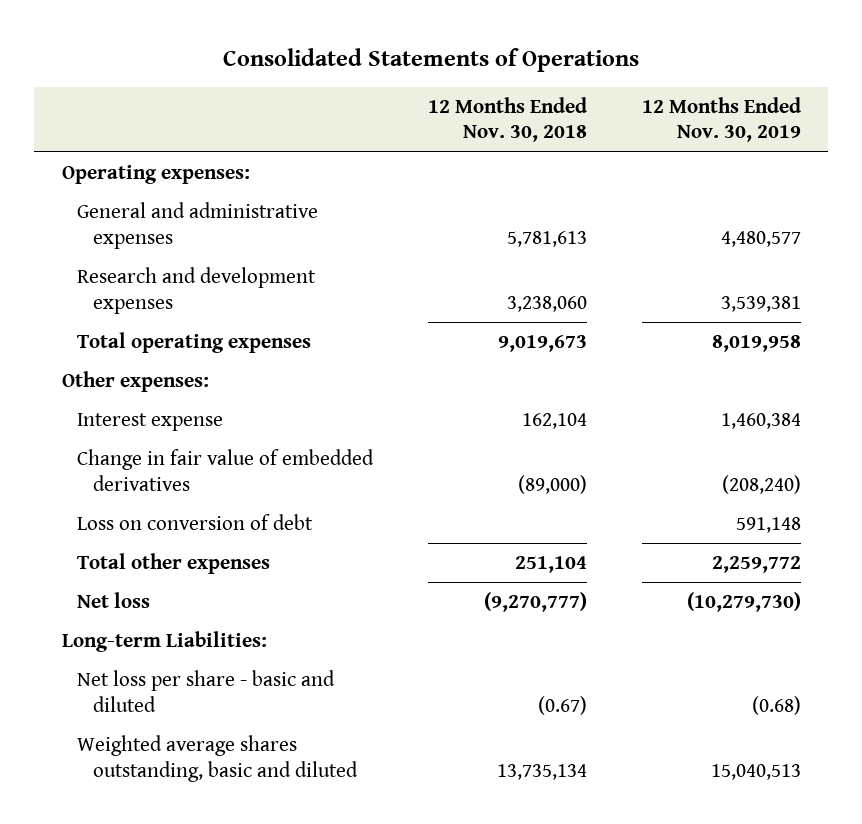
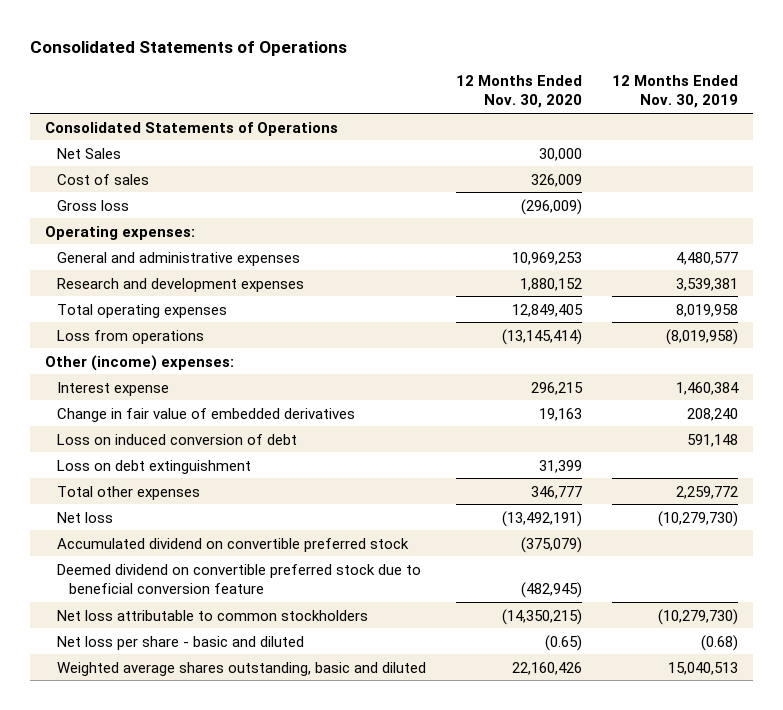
[427,96,587,143] 12 Months Ended Nov. 30, 2018 -> none
none -> [455,75,582,109] 12 Months Ended Nov. 30, 2020
none -> [44,121,338,136] Consolidated Statements of Operations
none -> [56,147,121,159] Net Sales
none -> [56,173,149,185] Cost of sales
none -> [56,199,129,211] Gross loss
none -> [56,329,204,344] Loss from operations
[61,370,209,392] Other expenses: -> [44,354,234,371] Other (income) expenses:
[721,474,801,494] (208,240) -> [687,407,739,421] 208,240
[77,513,314,530] Loss on conversion of debt -> [56,433,297,445] Loss on induced conversion of debt
none -> [56,459,251,474] Loss on debt extinguishment
[61,630,267,652] Long-term Liabilities: -> none
none -> [56,537,409,552] Accumulated dividend on convertible preferred stock
none -> [56,563,421,594] Deemed dividend on convertible preferred stock due to beneficial conversion feature
none -> [56,609,368,621] Net loss attributable to common stockholders

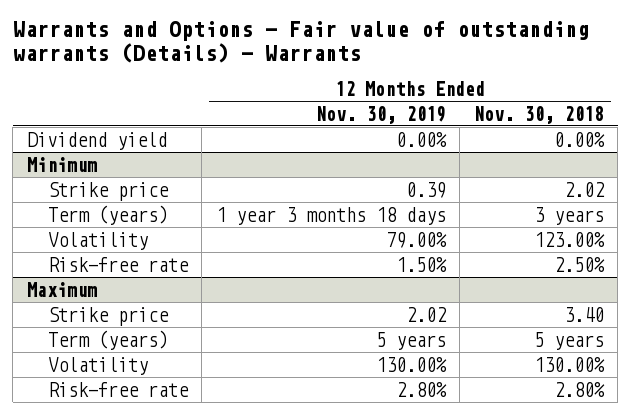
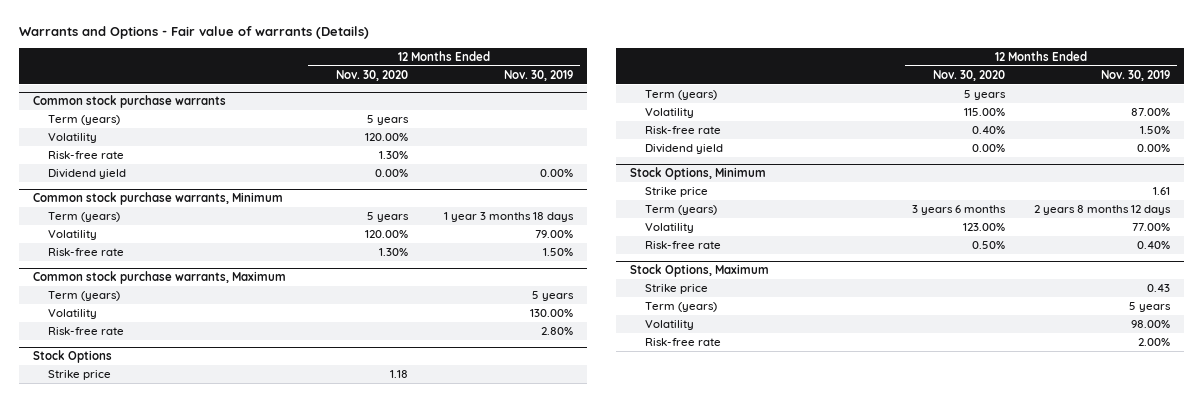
[12,20,589,63] Warrants and Options - Fair value of outstanding warrants (Details) - Warrants -> [18,26,369,40] Warrants and Options - Fair value of warrants (Details)
[473,105,604,124] Nov. 30, 2018 -> none
none -> [336,69,409,81] Nov. 30, 2020
none -> [33,95,227,109] Common stock purchase warrants
none -> [48,115,121,126] Term (years)
none -> [48,133,98,144] Volatility
none -> [48,151,125,160] Risk-free rate
[26,156,97,172] Minimum -> none
[47,181,169,201] Strike price -> none
none -> [33,192,284,206] Common stock purchase warrants, Minimum
[26,281,97,297] Maximum -> none
[47,306,169,326] Strike price -> none
none -> [33,271,287,285] Common stock purchase warrants, Maximum
none -> [33,350,113,364] Stock Options
none -> [48,370,112,381] Strike price
none -> [644,90,717,101] Term (years)
none -> [644,108,694,119] Volatility
none -> [644,126,721,135] Risk-free rate
none -> [644,144,723,155] Dividend yield
none -> [630,167,767,181] Stock Options, Minimum
none -> [644,187,708,198] Strike price
none -> [644,205,717,216] Term (years)
none -> [644,223,694,234] Volatility
none -> [644,241,721,250] Risk-free rate
none -> [630,264,770,278] Stock Options, Maximum
none -> [644,284,708,295] Strike price
none -> [644,302,717,313] Term (years)
none -> [644,320,694,331] Volatility
none -> [644,338,721,347] Risk-free rate

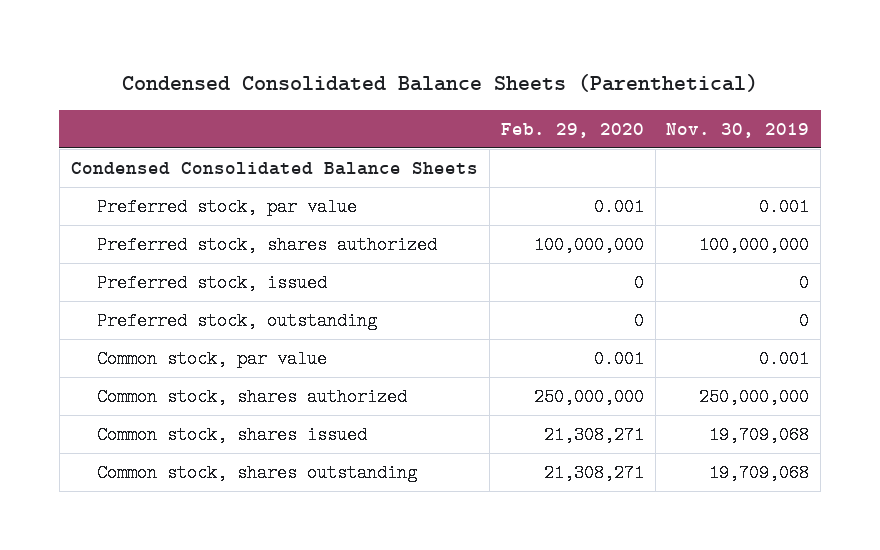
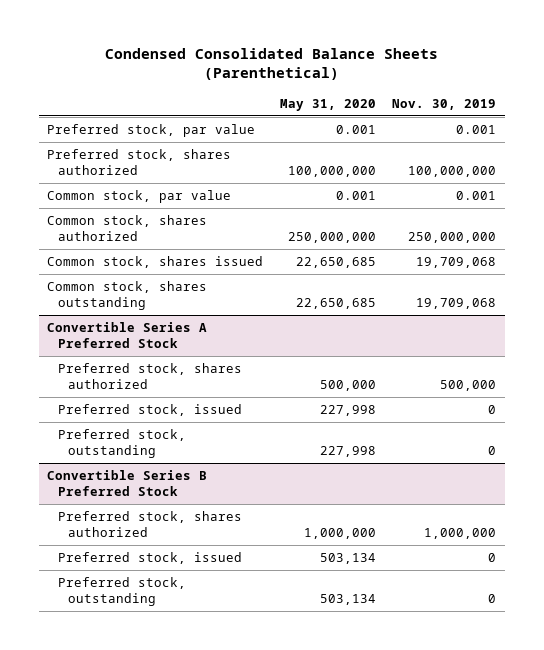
[500,122,644,138] Feb. 29, 2020 -> none
none -> [279,98,376,111] May 31, 2020
[70,161,478,175] Condensed Consolidated Balance Sheets -> none
[96,273,327,292] Preferred stock, issued -> none
[96,311,377,330] Preferred stock, outstanding -> none
none -> [47,322,208,349] Convertible Series A Preferred Stock
none -> [57,363,242,390] Preferred stock, shares authorized
none -> [57,404,242,417] Preferred stock, issued
none -> [57,429,186,459] Preferred stock, outstanding
none -> [47,470,208,497] Convertible Series B Preferred Stock
none -> [57,511,242,538] Preferred stock, shares authorized
none -> [57,552,242,565] Preferred stock, issued
none -> [57,577,186,607] Preferred stock, outstanding

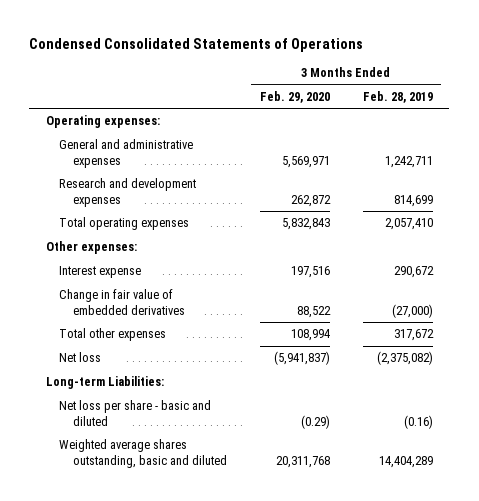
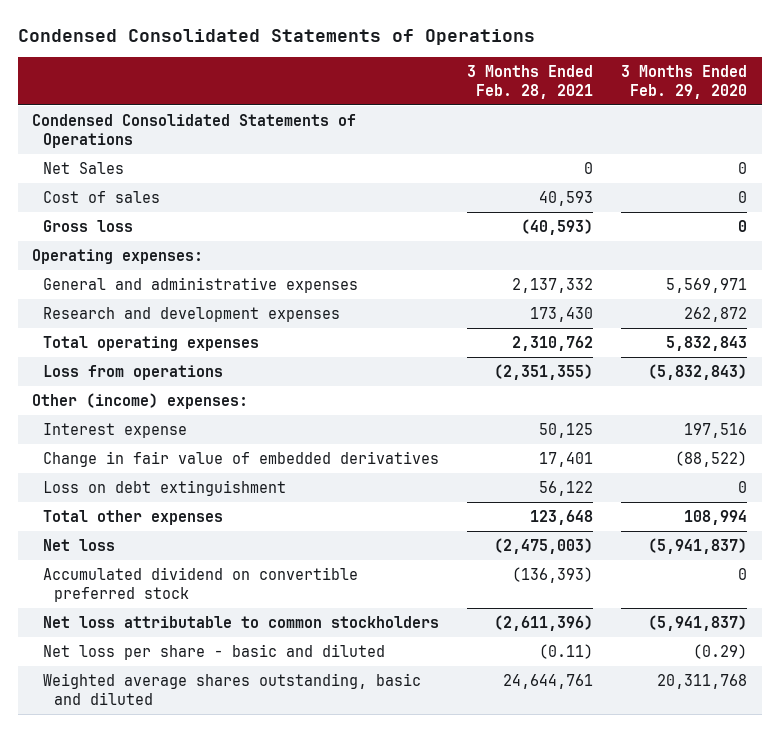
[362,90,433,103] Feb. 28, 2019 -> none
none -> [467,64,594,100] 3 Months Ended Feb. 28, 2021
none -> [32,113,357,149] Condensed Consolidated Statements of Operations
none -> [42,161,124,174] Net Sales
none -> [42,190,160,203] Cost of sales
none -> [42,219,133,232] Gross loss
none -> [42,364,223,380] Loss from operations
[45,241,137,255] Other expenses: -> [32,392,249,409] Other (income) expenses:
[296,305,331,318] 88,522 -> [675,450,748,467] (88,522)
none -> [42,479,286,496] Loss on debt extinguishment
[45,376,164,390] Long-term Liabilities: -> none
none -> [42,566,358,603] Accumulated dividend on convertible preferred stock
none -> [42,615,439,628] Net loss attributable to common stockholders

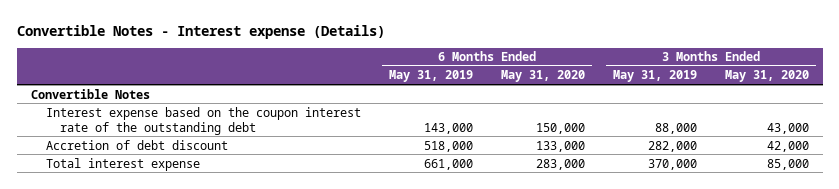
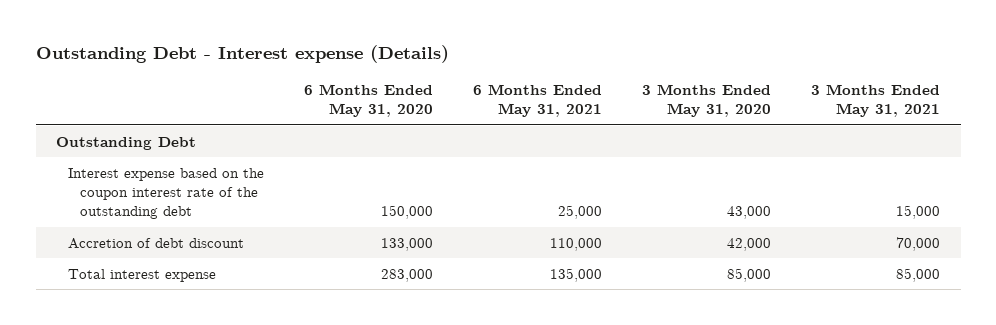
[16,24,385,39] Convertible Notes - Interest expense (Details) -> [35,45,449,64] Outstanding Debt - Interest expense (Details)
[388,70,473,83] May 31, 2019 -> none
[612,70,697,83] May 31, 2019 -> none
none -> [473,83,603,118] 6 Months Ended May 31, 2021
none -> [811,83,941,118] 3 Months Ended May 31, 2021
[30,88,150,99] Convertible Notes -> [55,136,196,150] Outstanding Debt

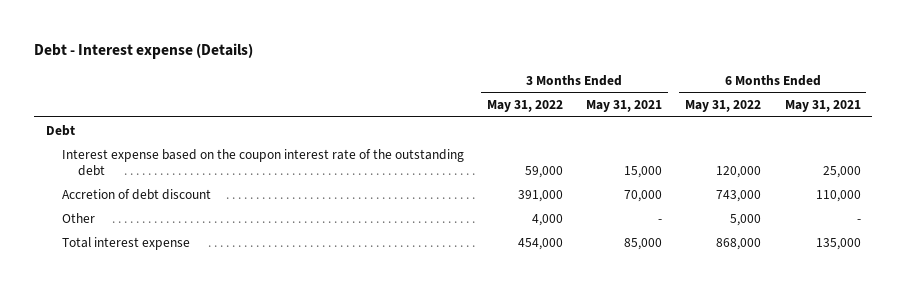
[35,45,449,64] Outstanding Debt - Interest expense (Details) -> [34,43,254,60] Debt - Interest expense (Details)
[303,83,433,118] 6 Months Ended May 31, 2020 -> none
[642,83,772,118] 3 Months Ended May 31, 2020 -> none
none -> [486,100,563,113] May 31, 2022
none -> [685,100,762,113] May 31, 2022
[55,136,196,150] Outstanding Debt -> [45,124,75,136] Debt
none -> [61,212,95,223] Other

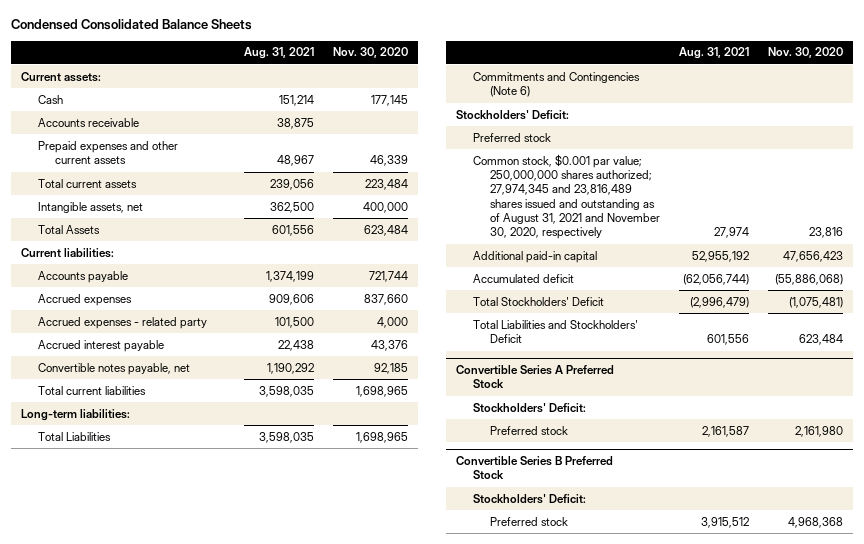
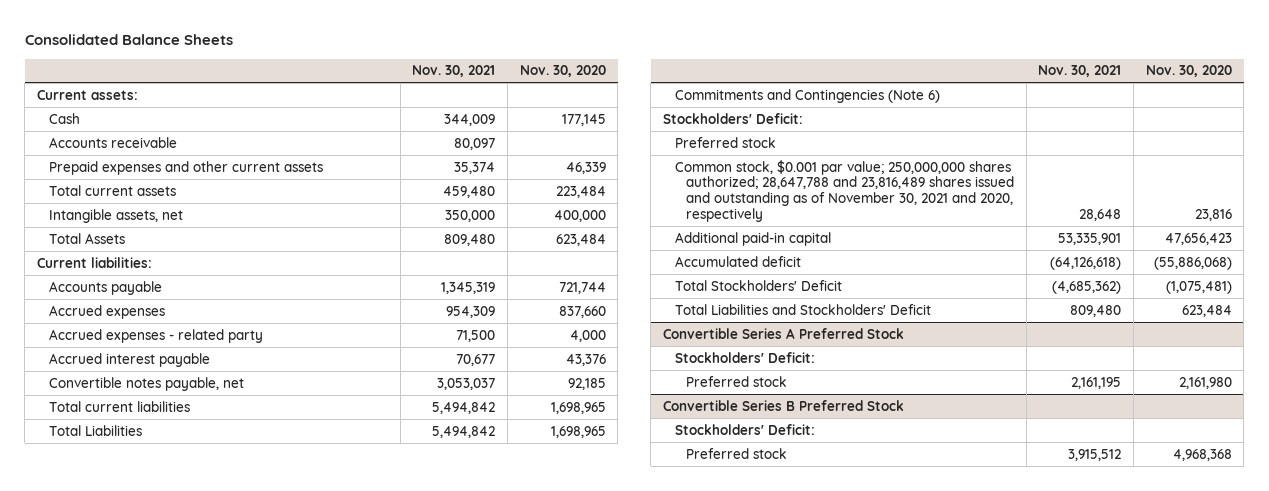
[11,19,253,31] Condensed Consolidated Balance Sheets -> [24,34,233,46] Consolidated Balance Sheets
[243,47,314,60] Aug. 31, 2021 -> none
none -> [412,65,496,78] Nov. 30, 2021
[20,408,130,421] Long-term liabilities: -> none
[473,153,661,240] Common stock, $0.001 par value; 250,000,000 shares authorized; 27,974,345 and 23,816,489 shares issued and outstanding as of August 31, 2021 and November 30, 2020, respectively -> [674,159,1015,223] Common stock, $0.001 par value; 250,000,000 shares authorized; 28,647,788 and 23,816,489 shares issued and outstanding as of November 30, 2021 and 2020, respectively

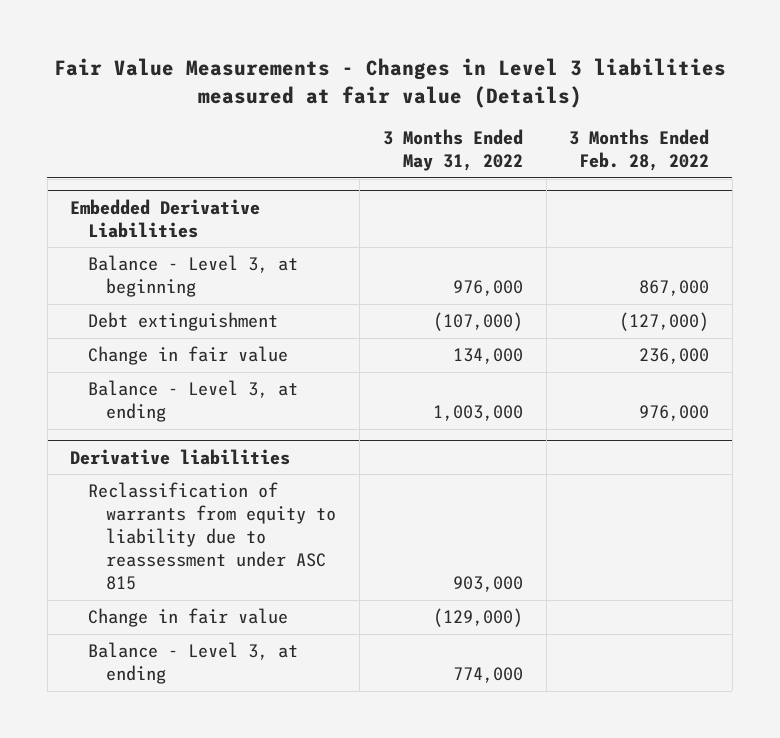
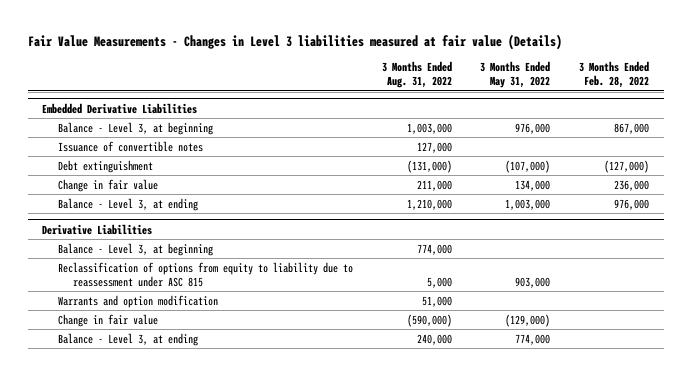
none -> [381,61,452,89] 3 Months Ended Aug. 31, 2022
none -> [57,140,203,152] Issuance of convertible notes
[70,448,291,465] Derivative liabilities -> [42,223,153,235] Derivative Liabilities
none -> [57,242,213,256] Balance - Level 3, at beginning
[88,482,337,590] Reclassification of warrants from equity to liability due to reassessment under ASC 815 -> [57,261,353,287] Reclassification of options from equity to liability due to reassessment under ASC 815
none -> [57,294,218,308] Warrants and option modification

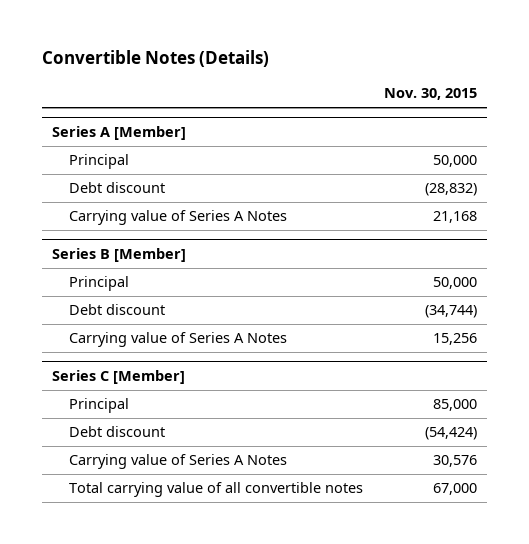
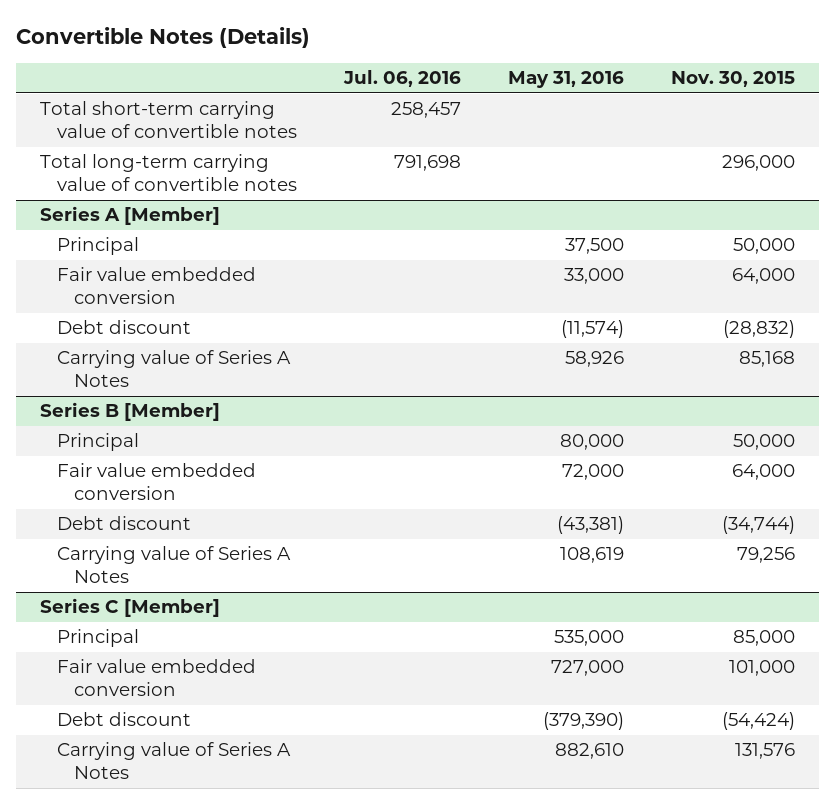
none -> [342,70,461,88] Jul. 06, 2016
none -> [508,71,625,89] May 31, 2016
none -> [39,101,297,139] Total short-term carrying value of convertible notes
none -> [39,154,297,192] Total long-term carrying value of convertible notes
none -> [56,267,256,305] Fair value embedded conversion
[433,211,478,224] 21,168 -> [739,351,796,368] 85,168
none -> [56,463,256,501] Fair value embedded conversion
[433,333,478,346] 15,256 -> [737,547,796,564] 79,256
none -> [56,659,256,697] Fair value embedded conversion
[69,482,364,498] Total carrying value of all convertible notes -> none
[433,455,478,468] 30,576 -> [735,743,796,760] 131,576

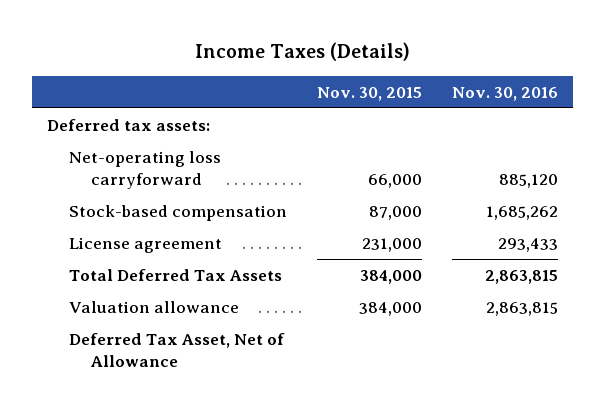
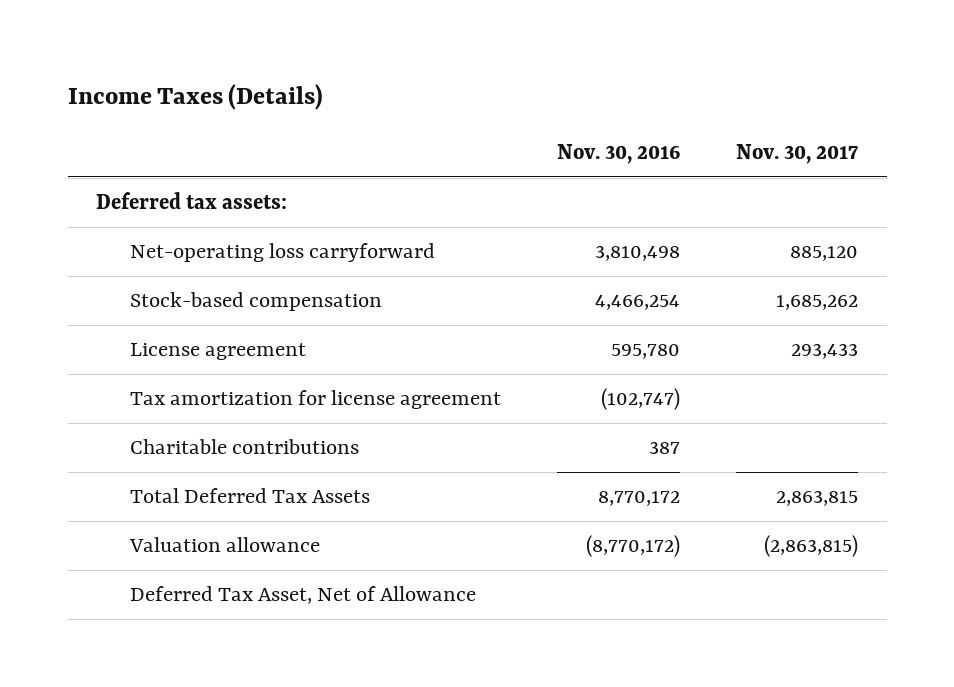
[316,86,422,101] Nov. 30, 2015 -> none
none -> [736,144,859,165] Nov. 30, 2017
[498,173,558,188] 885,120 -> [594,245,680,262] 3,810,498
[485,206,558,221] 1,685,262 -> [594,295,680,311] 4,466,254
[497,238,558,253] 293,433 -> [610,344,680,360] 595,780
none -> [129,390,501,410] Tax amortization for license agreement
none -> [129,439,359,455] Charitable contributions
[484,270,558,285] 2,863,815 -> [597,491,680,507] 8,770,172
[485,302,558,317] 2,863,815 -> [585,535,680,558] (8,770,172)

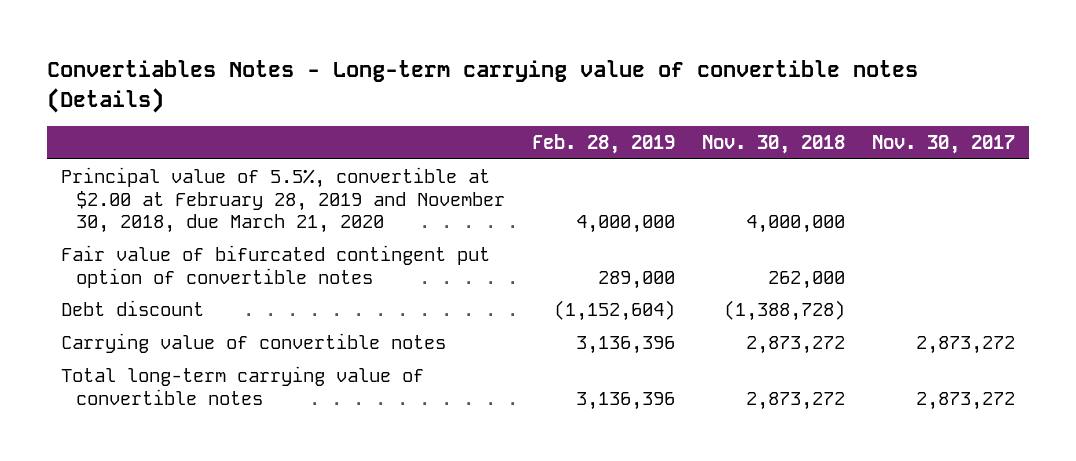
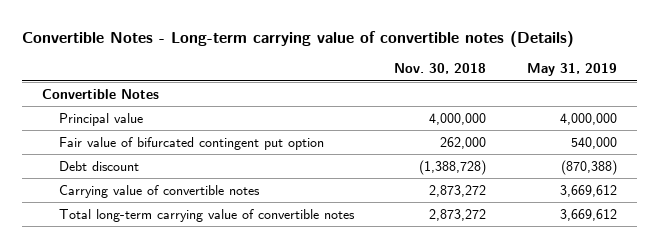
[47,60,919,113] Convertiables Notes - Long-term carrying value of convertible notes (Details) -> [21,31,574,48] Convertible Notes - Long-term carrying value of convertible notes (Details)
[531,133,675,154] Feb. 28, 2019 -> none
[872,134,1016,154] Nov. 30, 2017 -> none
none -> [526,63,617,77] May 31, 2019
none -> [42,88,160,99] Convertible Notes
[61,167,505,234] Principal value of 5.5%, convertible at $2.00 at February 28, 2019 and November 30, 2018, due March 21, 2020 -> [59,112,144,126] Principal value
[61,245,491,288] Fair value of bifurcated contingent put option of convertible notes -> [59,136,325,150] Fair value of bifurcated contingent put option

